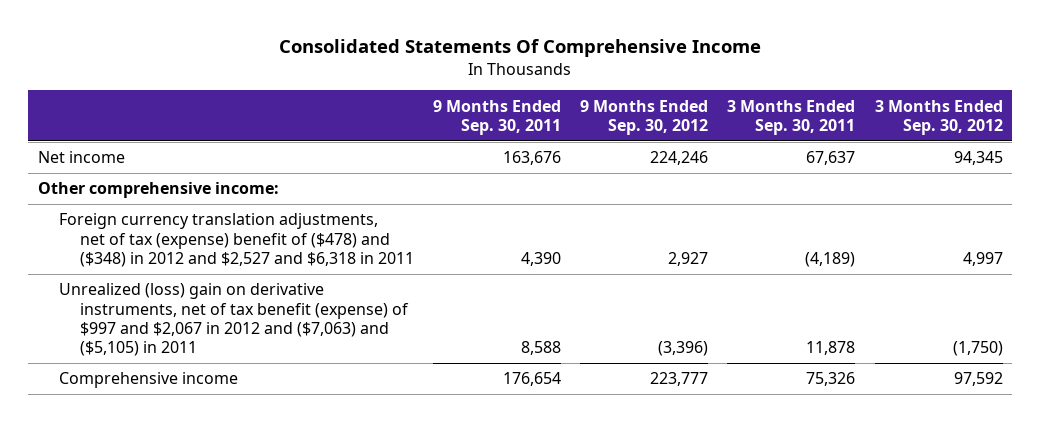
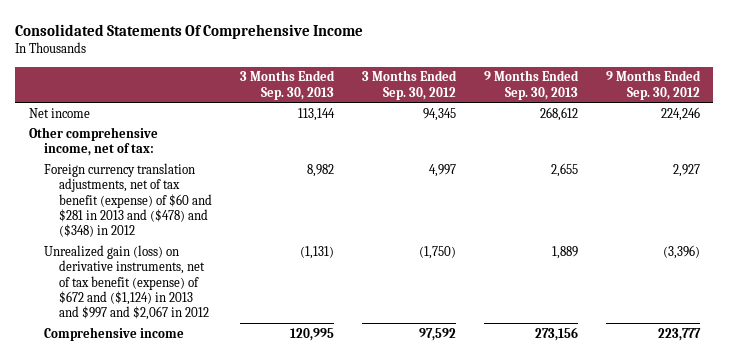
[432,99,561,136] 9 Months Ended Sep. 30, 2011 -> none
[727,99,856,136] 3 Months Ended Sep. 30, 2011 -> none
none -> [239,70,335,100] 3 Months Ended Sep. 30, 2013
none -> [483,70,579,100] 9 Months Ended Sep. 30, 2013
[38,182,280,199] Other comprehensive income: -> [29,126,159,157] Other comprehensive income, net of tax:
[58,213,414,268] Foreign currency translation adjustments, net of tax (expense) benefit of ($478) and ($348) in 2012 and $2,527 and $6,318 in 2011 -> [43,162,212,238] Foreign currency translation adjustments, net of tax benefit (expense) of $60 and $281 in 2013 and ($478) and ($348) in 2012
[58,283,409,357] Unrealized (loss) gain on derivative instruments, net of tax benefit (expense) of $997 and $2,067 in 2012 and ($7,063) and ($5,105) in 2011 -> [43,244,209,321] Unrealized gain (loss) on derivative instruments, net of tax benefit (expense) of $672 and ($1,124) in 2013 and $997 and $2,067 in 2012

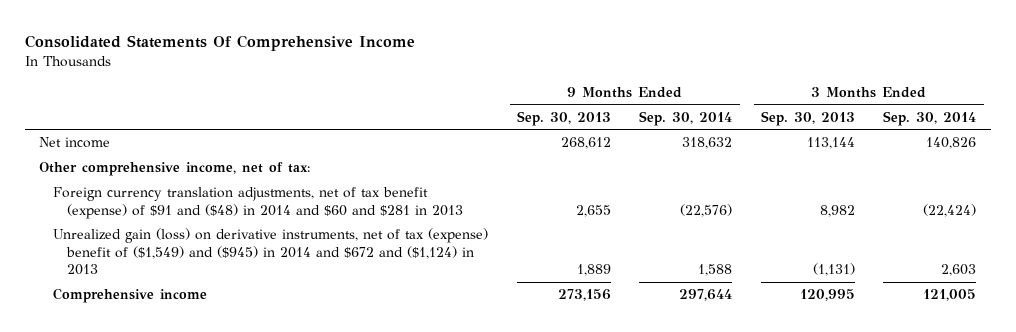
[361,70,457,100] 3 Months Ended Sep. 30, 2012 -> none
[605,70,701,100] 9 Months Ended Sep. 30, 2012 -> none
none -> [639,110,733,126] Sep. 30, 2014
none -> [883,110,977,126] Sep. 30, 2014
[43,162,212,238] Foreign currency translation adjustments, net of tax benefit (expense) of $60 and $281 in 2013 and ($478) and ($348) in 2012 -> [53,187,464,219] Foreign currency translation adjustments, net of tax benefit (expense) of $91 and ($48) in 2014 and $60 and $281 in 2013
[43,244,209,321] Unrealized gain (loss) on derivative instruments, net of tax benefit (expense) of $672 and ($1,124) in 2013 and $997 and $2,067 in 2012 -> [53,228,489,276] Unrealized gain (loss) on derivative instruments, net of tax (expense) benefit of ($1,549) and ($945) in 2014 and $672 and ($1,124) in 2013

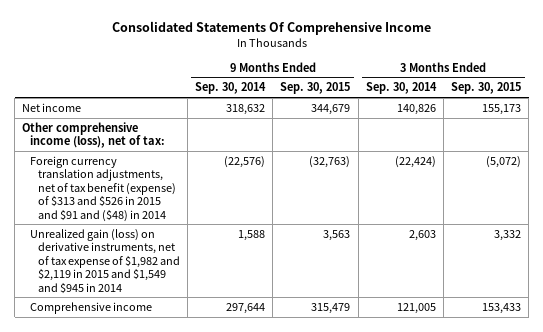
[516,110,611,126] Sep. 30, 2013 -> none
[760,110,855,126] Sep. 30, 2013 -> none
none -> [280,82,351,95] Sep. 30, 2015
none -> [450,82,521,95] Sep. 30, 2015
[39,162,311,177] Other comprehensive income, net of tax: -> [22,121,166,149] Other comprehensive income (loss), net of tax:
[53,187,464,219] Foreign currency translation adjustments, net of tax benefit (expense) of $91 and ($48) in 2014 and $60 and $281 in 2013 -> [30,155,176,222] Foreign currency translation adjustments, net of tax benefit (expense) of $313 and $526 in 2015 and $91 and ($48) in 2014
[53,228,489,276] Unrealized gain (loss) on derivative instruments, net of tax (expense) benefit of ($1,549) and ($945) in 2014 and $672 and ($1,124) in 2013 -> [30,228,180,294] Unrealized gain (loss) on derivative instruments, net of tax expense of $1,982 and $2,119 in 2015 and $1,549 and $945 in 2014

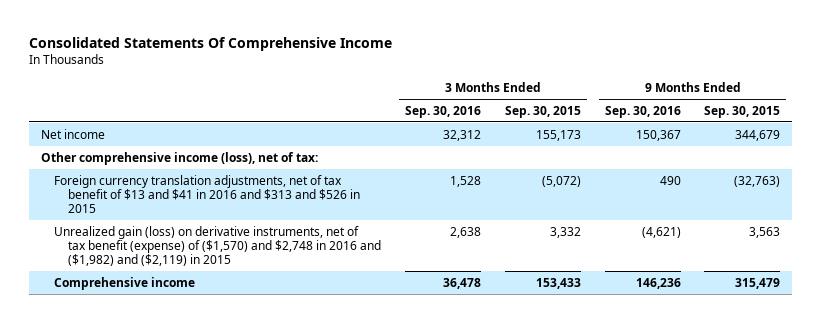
[195,82,267,95] Sep. 30, 2014 -> none
[365,82,437,95] Sep. 30, 2014 -> none
none -> [404,105,481,118] Sep. 30, 2016
none -> [604,105,681,118] Sep. 30, 2016
[30,155,176,222] Foreign currency translation adjustments, net of tax benefit (expense) of $313 and $526 in 2015 and $91 and ($48) in 2014 -> [54,174,360,214] Foreign currency translation adjustments, net of tax benefit of $13 and $41 in 2016 and $313 and $526 in 2015
[30,228,180,294] Unrealized gain (loss) on derivative instruments, net of tax expense of $1,982 and $2,119 in 2015 and $1,549 and $945 in 2014 -> [54,225,381,267] Unrealized gain (loss) on derivative instruments, net of tax benefit (expense) of ($1,570) and $2,748 in 2016 and ($1,982) and ($2,119) in 2015

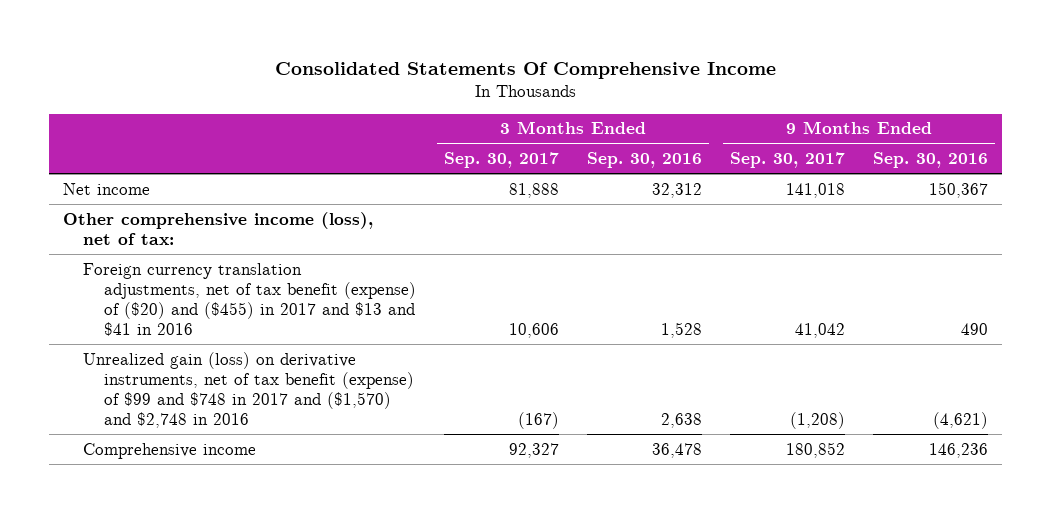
[504,105,581,118] Sep. 30, 2015 -> none
[704,105,781,118] Sep. 30, 2015 -> none
none -> [443,152,559,169] Sep. 30, 2017
none -> [730,152,846,169] Sep. 30, 2017
[54,174,360,214] Foreign currency translation adjustments, net of tax benefit of $13 and $41 in 2016 and $313 and $526 in 2015 -> [83,262,416,336] Foreign currency translation adjustments, net of tax benefit (expense) of ($20) and ($455) in 2017 and $13 and $41 in 2016
[54,225,381,267] Unrealized gain (loss) on derivative instruments, net of tax benefit (expense) of ($1,570) and $2,748 in 2016 and ($1,982) and ($2,119) in 2015 -> [83,351,414,428] Unrealized gain (loss) on derivative instruments, net of tax benefit (expense) of $99 and $748 in 2017 and ($1,570) and $2,748 in 2016

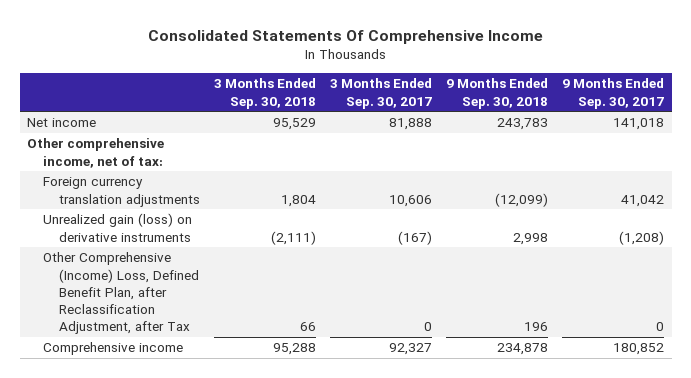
[587,152,703,169] Sep. 30, 2016 -> none
[873,152,989,169] Sep. 30, 2016 -> none
none -> [213,78,316,109] 3 Months Ended Sep. 30, 2018
none -> [446,78,549,109] 9 Months Ended Sep. 30, 2018
[62,211,373,245] Other comprehensive income (loss), net of tax: -> [27,138,165,168] Other comprehensive income, net of tax:
[83,262,416,336] Foreign currency translation adjustments, net of tax benefit (expense) of ($20) and ($455) in 2017 and $13 and $41 in 2016 -> [42,177,200,207] Foreign currency translation adjustments
[83,351,414,428] Unrealized gain (loss) on derivative instruments, net of tax benefit (expense) of $99 and $748 in 2017 and ($1,570) and $2,748 in 2016 -> [42,213,192,242] Unrealized gain (loss) on derivative instruments
none -> [42,252,199,335] Other Comprehensive (Income) Loss, Defined Benefit Plan, after Reclassification Adjustment, after Tax

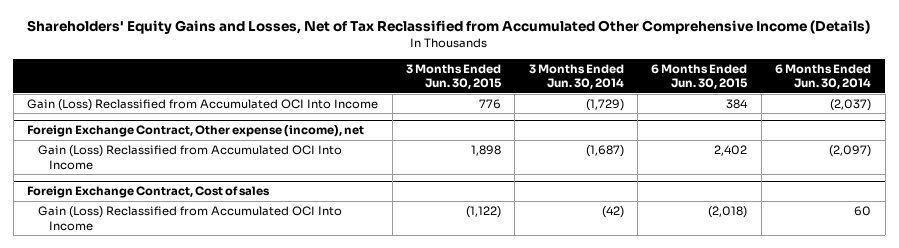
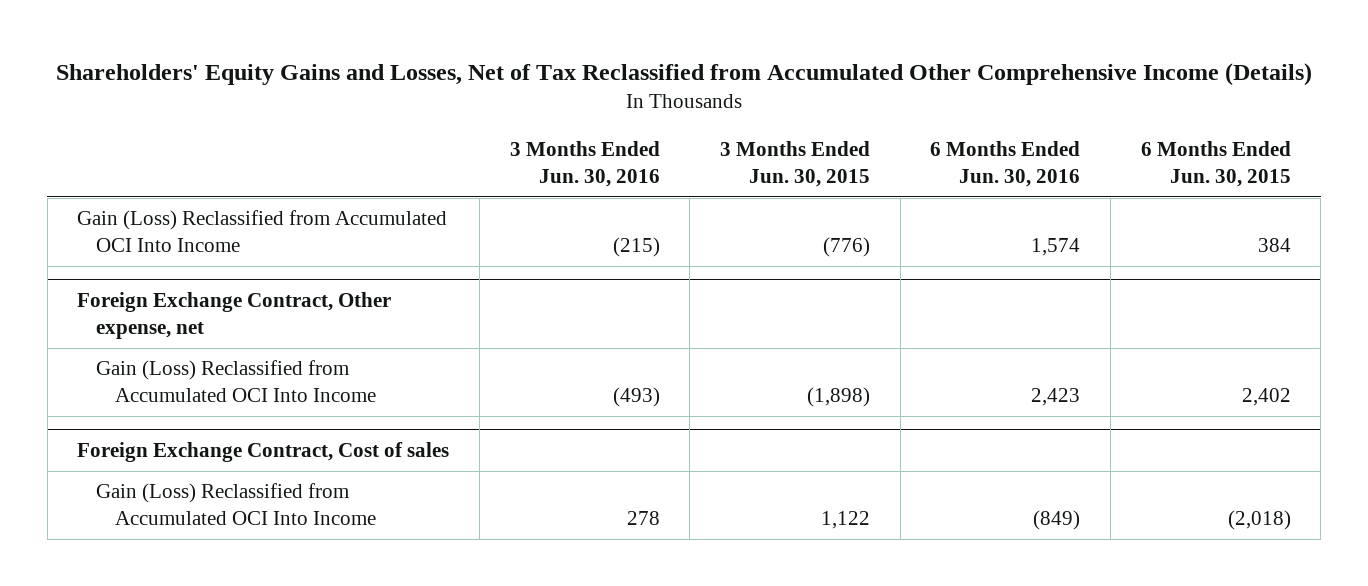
[528,63,624,90] 3 Months Ended Jun. 30, 2014 -> none
[775,63,872,90] 6 Months Ended Jun. 30, 2014 -> none
none -> [509,141,660,188] 3 Months Ended Jun. 30, 2016
none -> [930,141,1081,188] 6 Months Ended Jun. 30, 2016
[479,98,502,109] 776 -> [823,237,871,258] (776)
[27,125,365,138] Foreign Exchange Contract, Other expense (income), net -> [77,291,392,339] Foreign Exchange Contract, Other expense, net
[471,144,502,156] 1,898 -> [807,387,871,408] (1,898)
[466,205,502,218] (1,122) -> [821,511,871,530] 1,122

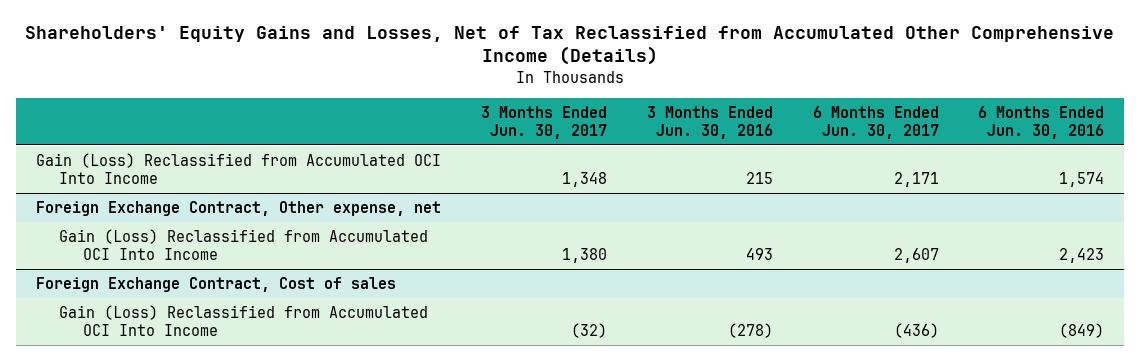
[720,141,871,188] 3 Months Ended Jun. 30, 2015 -> none
[1140,141,1291,188] 6 Months Ended Jun. 30, 2015 -> none
none -> [480,105,607,139] 3 Months Ended Jun. 30, 2017
none -> [812,105,939,139] 6 Months Ended Jun. 30, 2017
[612,237,660,258] (215) -> [745,171,773,184] 215
[612,387,660,408] (493) -> [745,247,773,260] 493
[626,511,660,526] 278 -> [727,322,773,338] (278)

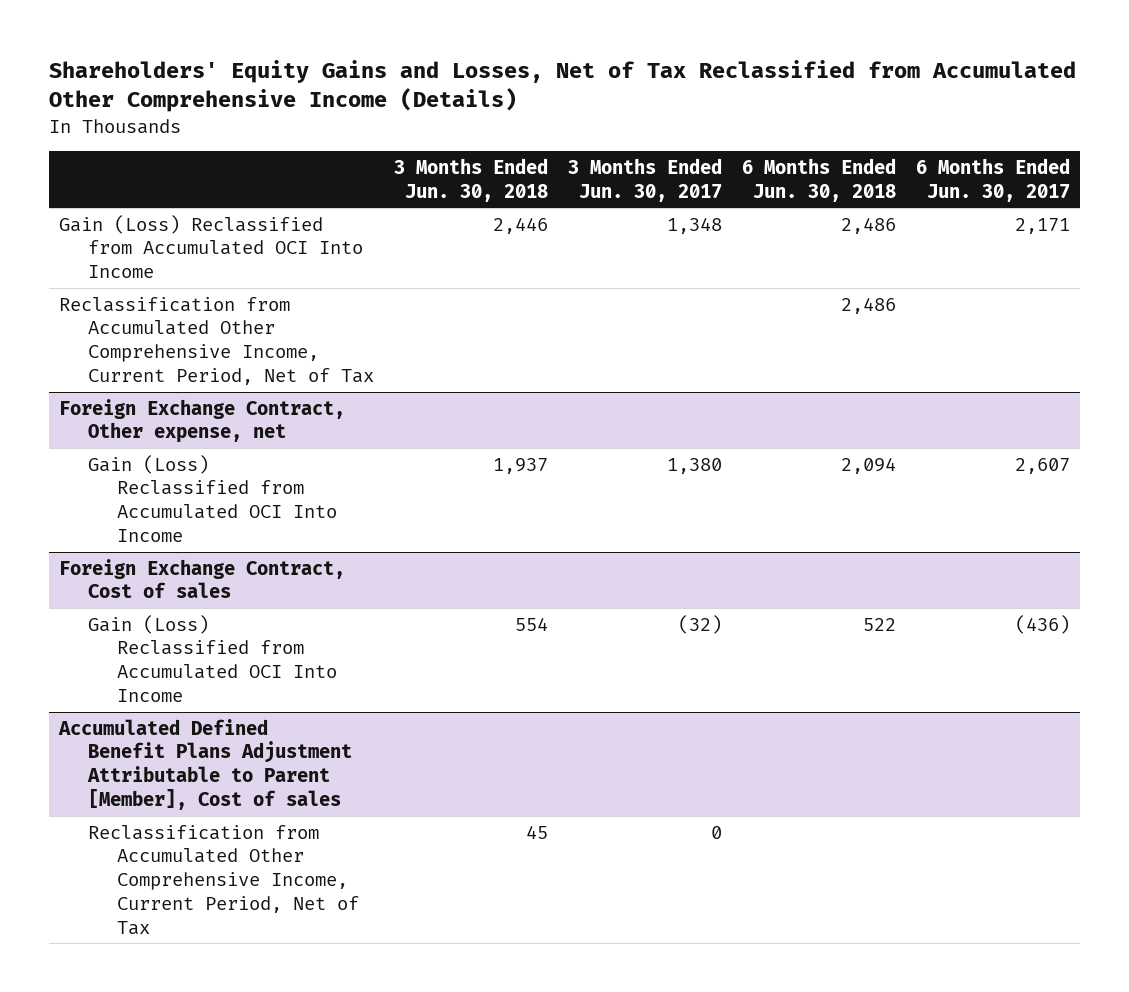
[646,105,773,139] 3 Months Ended Jun. 30, 2016 -> none
[978,105,1105,139] 6 Months Ended Jun. 30, 2016 -> none
none -> [394,157,549,202] 3 Months Ended Jun. 30, 2018
none -> [741,157,896,202] 6 Months Ended Jun. 30, 2018
none -> [59,296,375,385] Reclassification from Accumulated Other Comprehensive Income, Current Period, Net of Tax
none -> [58,718,353,810] Accumulated Defined Benefit Plans Adjustment Attributable to Parent [Member], Cost of sales
none -> [88,824,360,935] Reclassification from Accumulated Other Comprehensive Income, Current Period, Net of Tax

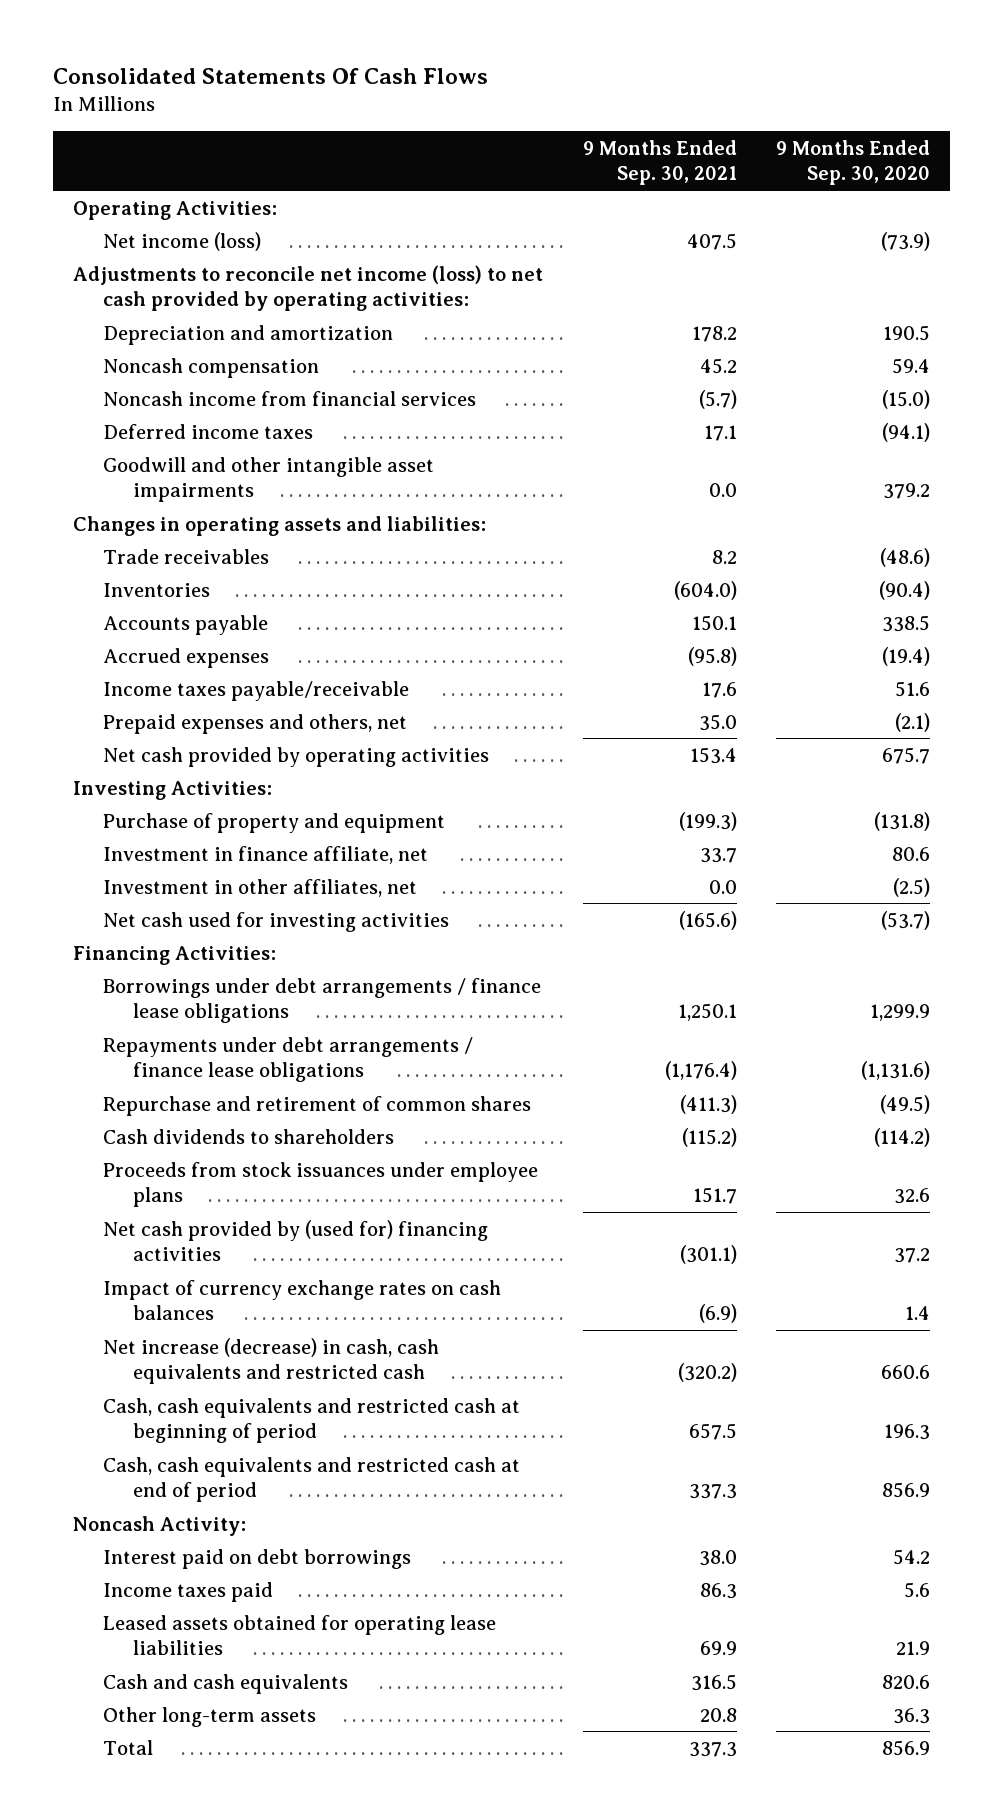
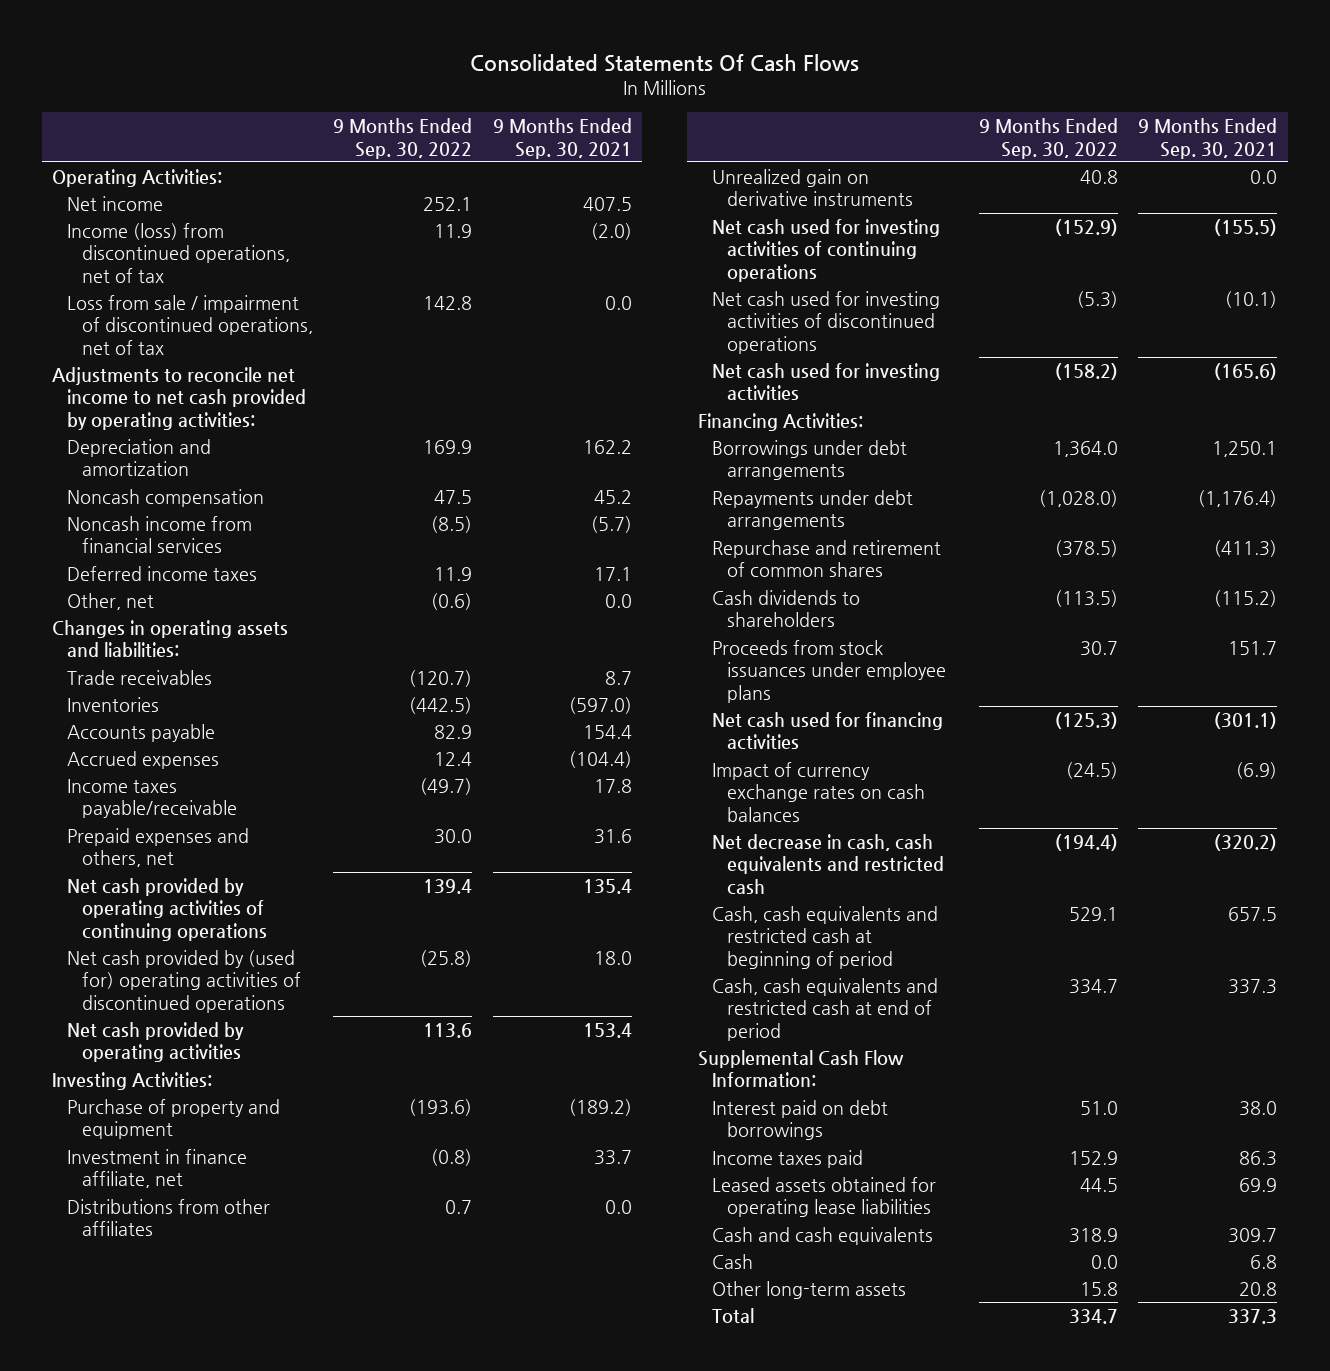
[776,139,931,186] 9 Months Ended Sep. 30, 2020 -> none
none -> [333,118,473,159] 9 Months Ended Sep. 30, 2022
[103,231,262,251] Net income (loss) -> [67,195,164,211] Net income
none -> [67,222,290,284] Income (loss) from discontinued operations, net of tax
none -> [67,294,313,356] Loss from sale / impairment of discontinued operations, net of tax
[73,264,544,311] Adjustments to reconcile net income (loss) to net cash provided by operating activities: -> [52,366,307,431] Adjustments to reconcile net income to net cash provided by operating activities:
[691,325,737,342] 178.2 -> [583,439,633,454] 162.2
[103,456,435,502] Goodwill and other intangible asset impairments -> none
none -> [67,592,155,610] Other, net
[711,549,737,564] 8.2 -> [605,670,633,685] 8.7
[673,580,737,600] (604.0) -> [569,696,633,714] (597.0)
[691,614,737,631] 150.1 -> [583,724,633,739] 154.4
[687,646,737,666] (95.8) -> [569,750,633,768] (104.4)
[701,681,737,698] 17.6 -> [594,778,633,793] 17.8
[698,713,737,731] 35.0 -> [594,828,633,844] 31.6
none -> [67,877,267,942] Net cash provided by operating activities of continuing operations
none -> [67,949,301,1014] Net cash provided by (used for) operating activities of discontinued operations
[678,811,737,831] (199.3) -> [569,1098,633,1116] (189.2)
[103,878,418,897] Investment in other affiliates, net -> [67,1198,271,1237] Distributions from other affiliates
none -> [712,168,914,207] Unrealized gain on derivative instruments
none -> [712,218,941,283] Net cash used for investing activities of continuing operations
none -> [712,290,941,355] Net cash used for investing activities of discontinued operations
[103,977,542,1023] Borrowings under debt arrangements / finance lease obligations -> [712,439,908,481] Borrowings under debt arrangements
[103,1036,474,1082] Repayments under debt arrangements / finance lease obligations -> [712,489,914,531] Repayments under debt arrangements
[103,1219,489,1261] Net cash provided by (used for) financing activities -> [712,711,944,751] Net cash used for financing activities
[103,1337,440,1384] Net increase (decrease) in cash, cash equivalents and restricted cash -> [712,833,945,896] Net decrease in cash, cash equivalents and restricted cash
[73,1515,247,1536] Noncash Activity: -> [697,1049,904,1088] Supplemental Cash Flow Information:
[690,1673,737,1691] 316.5 -> [1228,1227,1278,1243] 309.7
none -> [712,1253,754,1269] Cash

